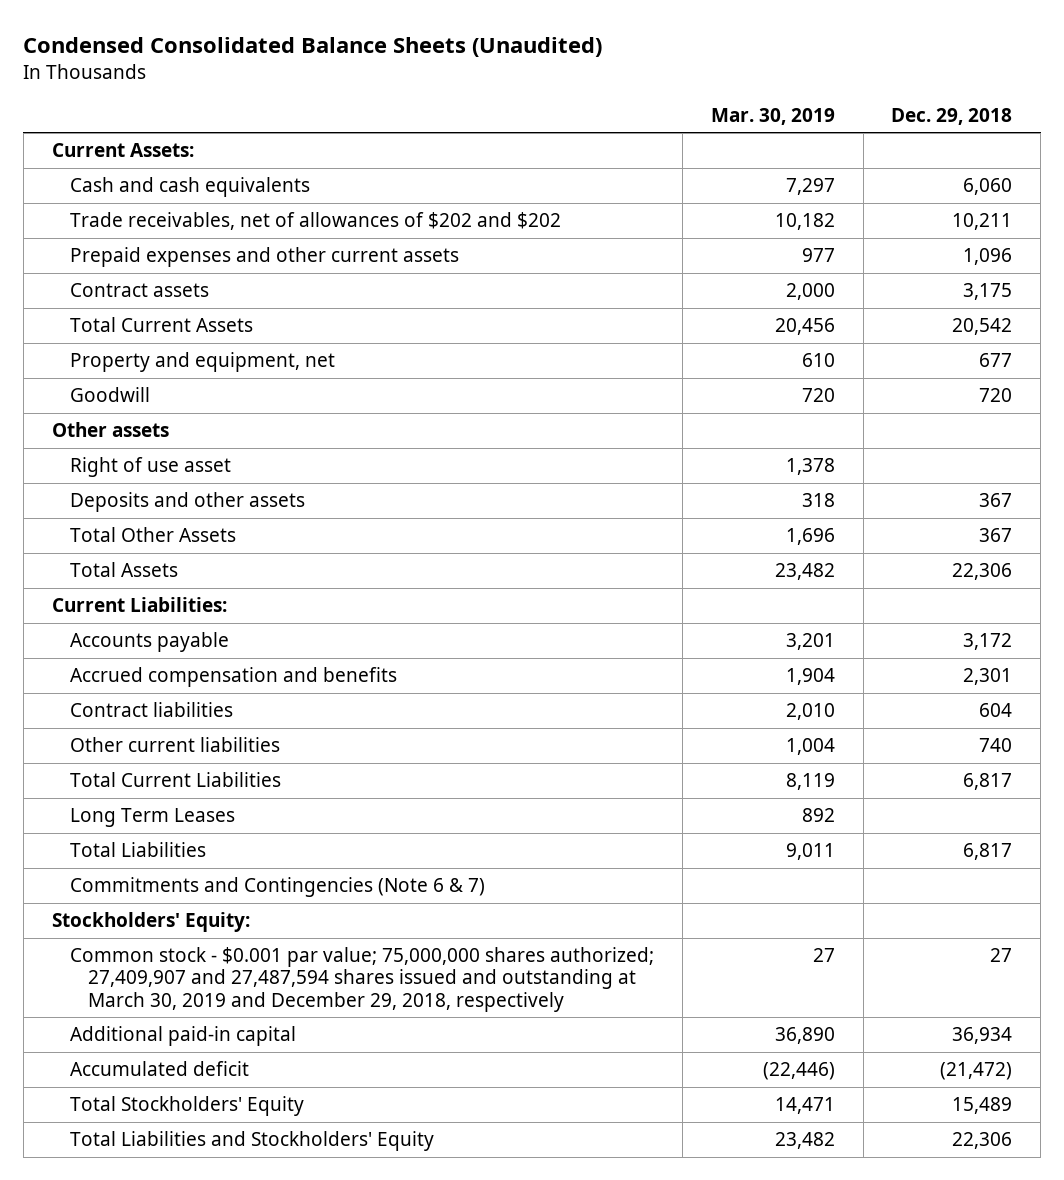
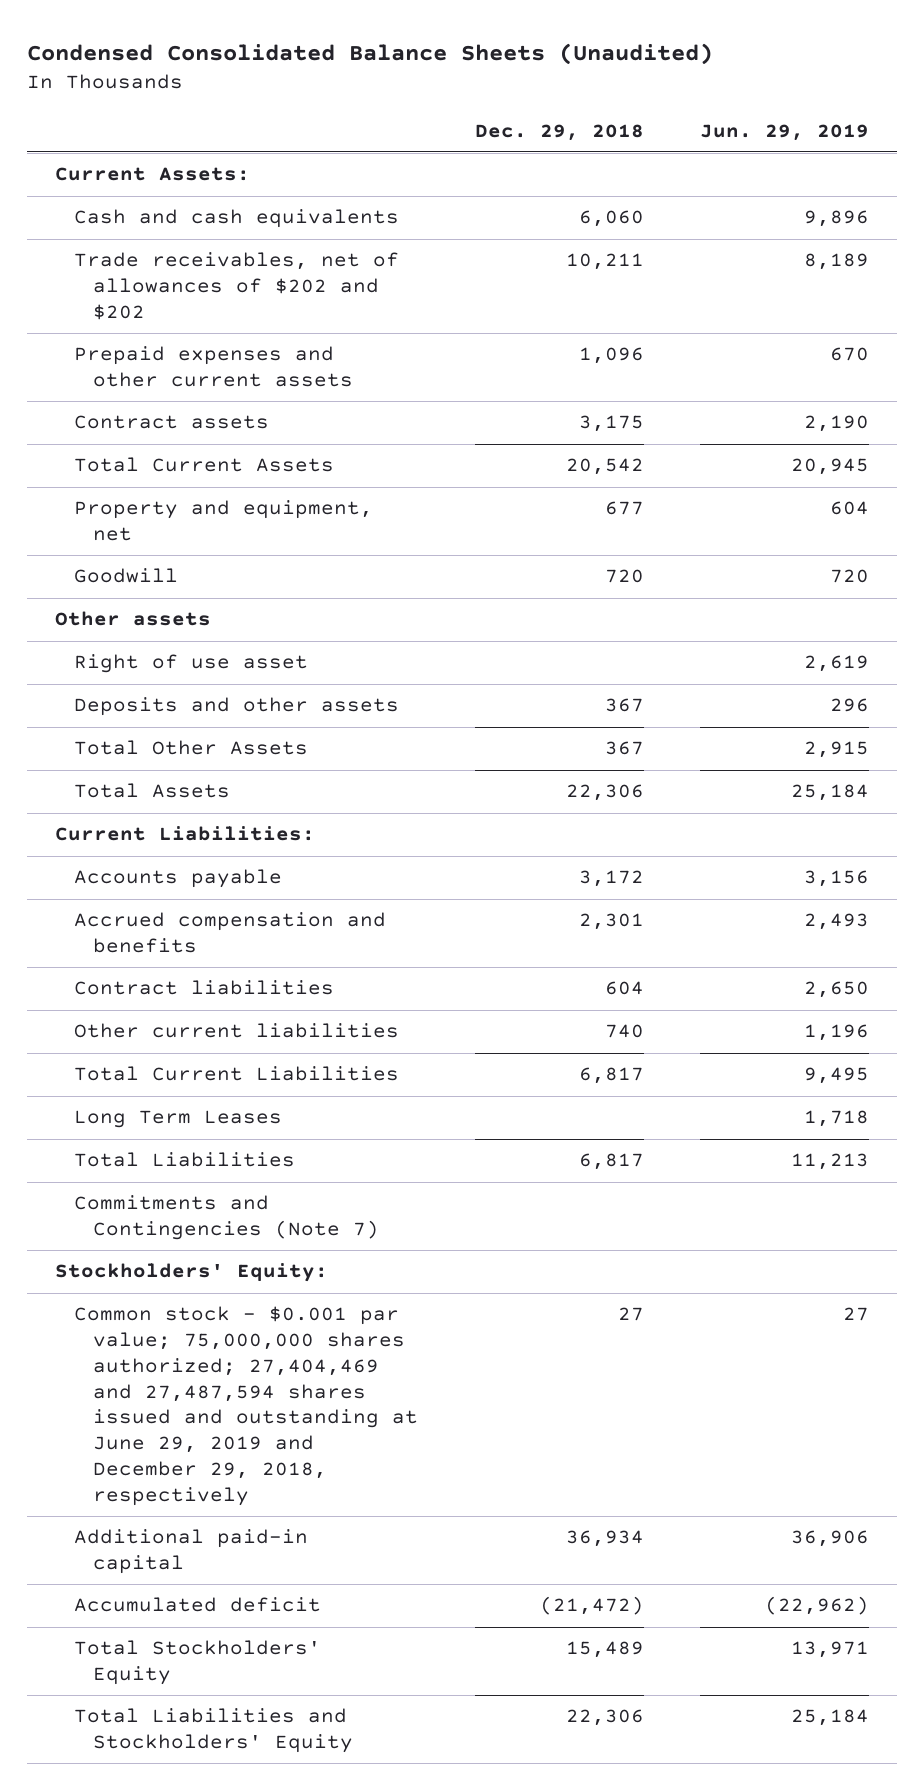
[710,107,835,125] Mar. 30, 2019 -> none
none -> [699,123,869,141] Jun. 29, 2019
[69,877,485,898] Commitments and Contingencies (Note 6 & 7) -> [74,1195,380,1241] Commitments and Contingencies (Note 7)
[69,947,654,1012] Common stock - $0.001 par value; 75,000,000 shares authorized; 27,409,907 and 27,487,594 shares issued and outstanding at March 30, 2019 and December 29, 2018, respectively -> [74,1306,419,1506] Common stock - $0.001 par value; 75,000,000 shares authorized; 27,404,469 and 27,487,594 shares issued and outstanding at June 29, 2019 and December 29, 2018, respectively

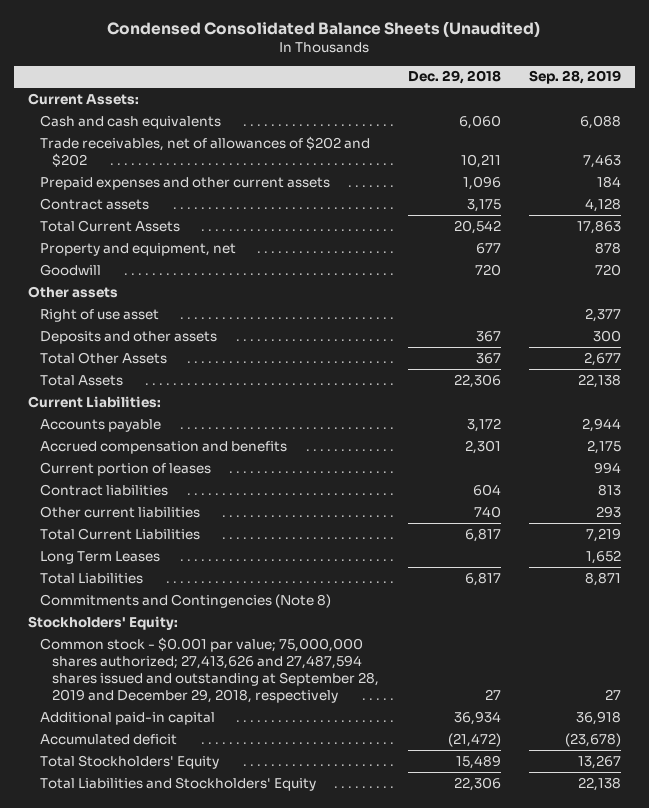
[699,123,869,141] Jun. 29, 2019 -> none
none -> [529,70,622,85] Sep. 28, 2019
none -> [40,461,212,476] Current portion of leases
[74,1195,380,1241] Commitments and Contingencies (Note 7) -> [40,593,332,608] Commitments and Contingencies (Note 8)
[74,1306,419,1506] Common stock - $0.001 par value; 75,000,000 shares authorized; 27,404,469 and 27,487,594 shares issued and outstanding at June 29, 2019 and December 29, 2018, respectively -> [40,636,380,704] Common stock - $0.001 par value; 75,000,000 shares authorized; 27,413,626 and 27,487,594 shares issued and outstanding at September 28, 2019 and December 29, 2018, respectively

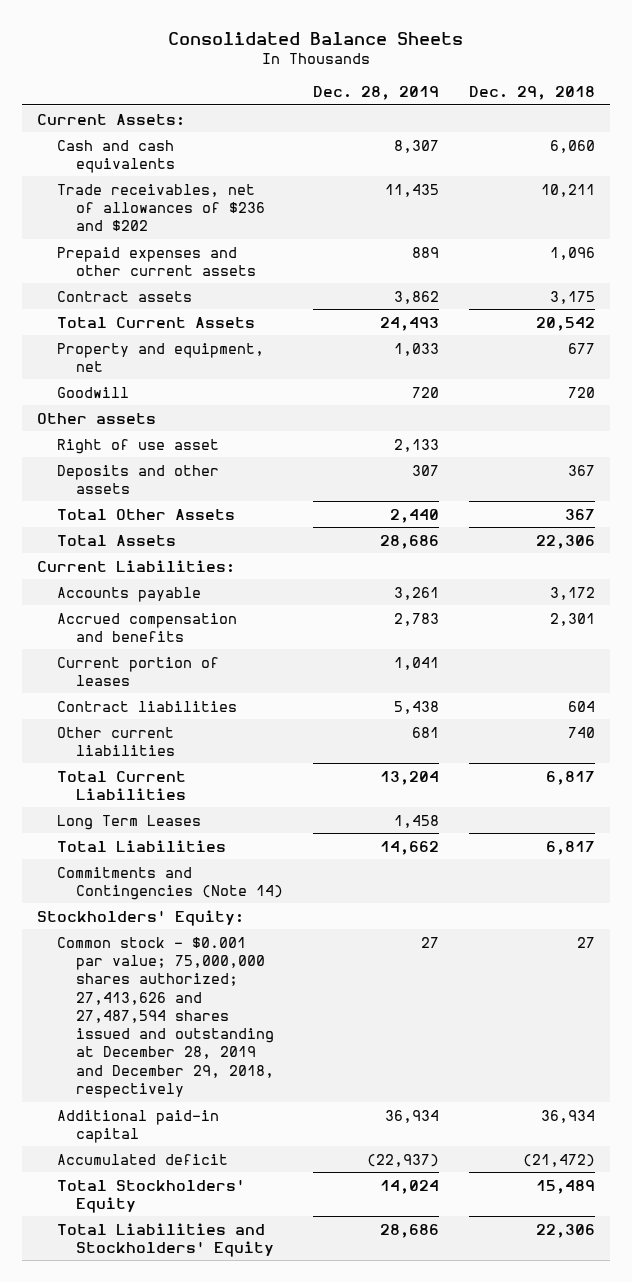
[107,21,541,38] Condensed Consolidated Balance Sheets (Unaudited) -> [167,31,463,45] Consolidated Balance Sheets
[529,70,622,85] Sep. 28, 2019 -> none
none -> [313,86,440,101] Dec. 28, 2019
[40,135,371,167] Trade receivables, net of allowances of $202 and $202 -> [56,183,266,232] Trade receivables, net of allowances of $236 and $202
[40,593,332,608] Commitments and Contingencies (Note 8) -> [56,866,284,900] Commitments and Contingencies (Note 14)
[40,636,380,704] Common stock - $0.001 par value; 75,000,000 shares authorized; 27,413,626 and 27,487,594 shares issued and outstanding at September 28, 2019 and December 29, 2018, respectively -> [56,936,275,1099] Common stock - $0.001 par value; 75,000,000 shares authorized; 27,413,626 and 27,487,594 shares issued and outstanding at December 28, 2019 and December 29, 2018, respectively

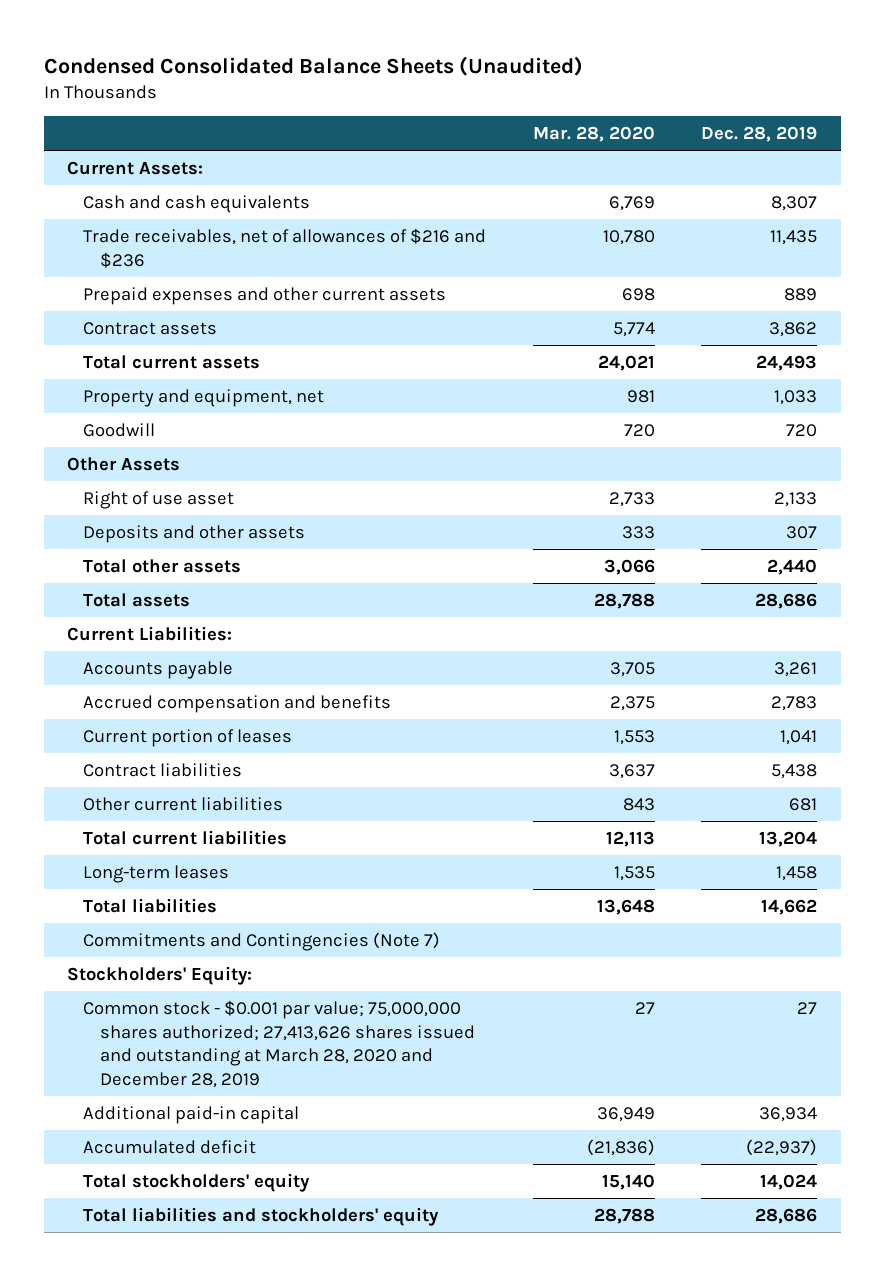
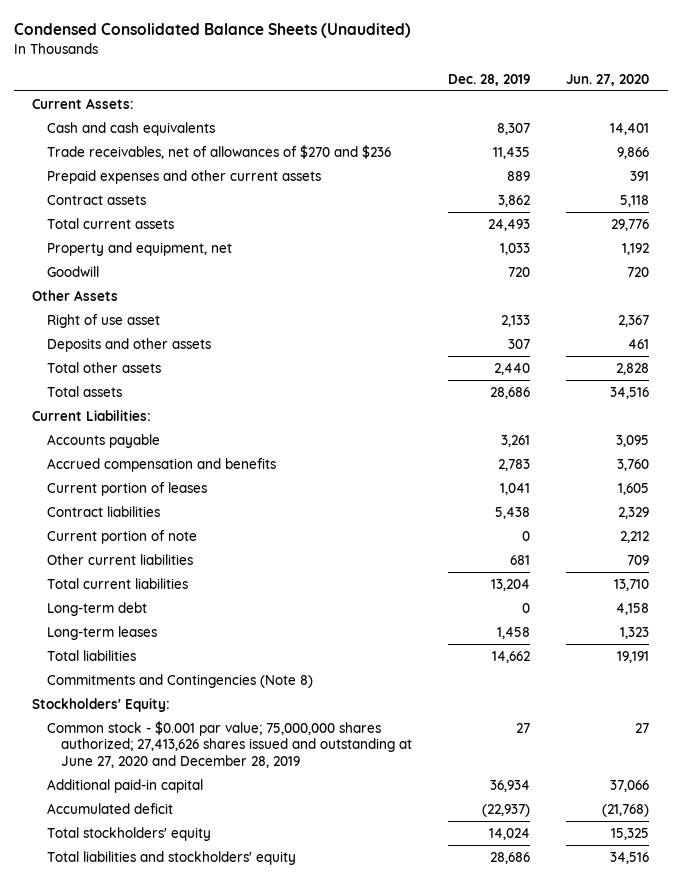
[532,126,655,143] Mar. 28, 2020 -> none
none -> [566,73,650,86] Jun. 27, 2020
[83,227,487,268] Trade receivables, net of allowances of $216 and $236 -> [46,144,391,159] Trade receivables, net of allowances of $270 and $236
none -> [46,529,197,544] Current portion of note
none -> [46,601,147,616] Long-term debt
[83,931,441,951] Commitments and Contingencies (Note 7) -> [46,673,313,688] Commitments and Contingencies (Note 8)
[83,999,475,1089] Common stock - $0.001 par value; 75,000,000 shares authorized; 27,413,626 shares issued and outstanding at March 28, 2020 and December 28, 2019 -> [46,720,413,768] Common stock - $0.001 par value; 75,000,000 shares authorized; 27,413,626 shares issued and outstanding at June 27, 2020 and December 28, 2019

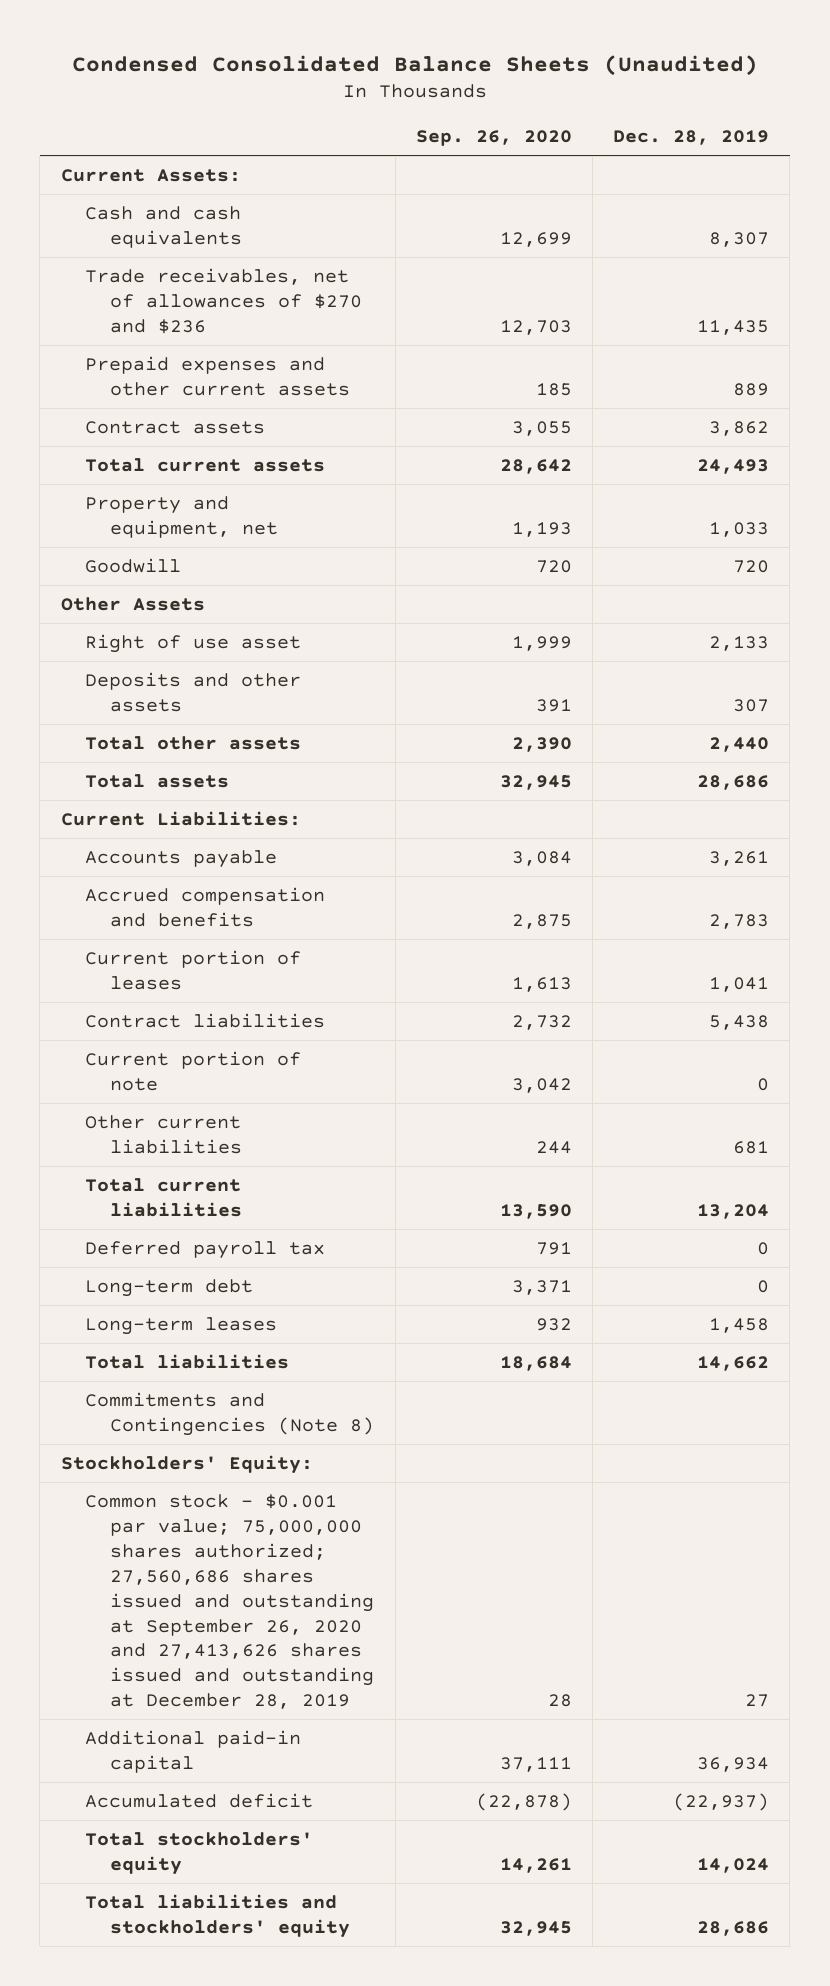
[566,73,650,86] Jun. 27, 2020 -> none
none -> [415,130,572,147] Sep. 26, 2020
none -> [85,1240,326,1259] Deferred payroll tax
[46,720,413,768] Common stock - $0.001 par value; 75,000,000 shares authorized; 27,413,626 shares issued and outstanding at June 27, 2020 and December 28, 2019 -> [85,1493,375,1710] Common stock - $0.001 par value; 75,000,000 shares authorized; 27,560,686 shares issued and outstanding at September 26, 2020 and 27,413,626 shares issued and outstanding at December 28, 2019

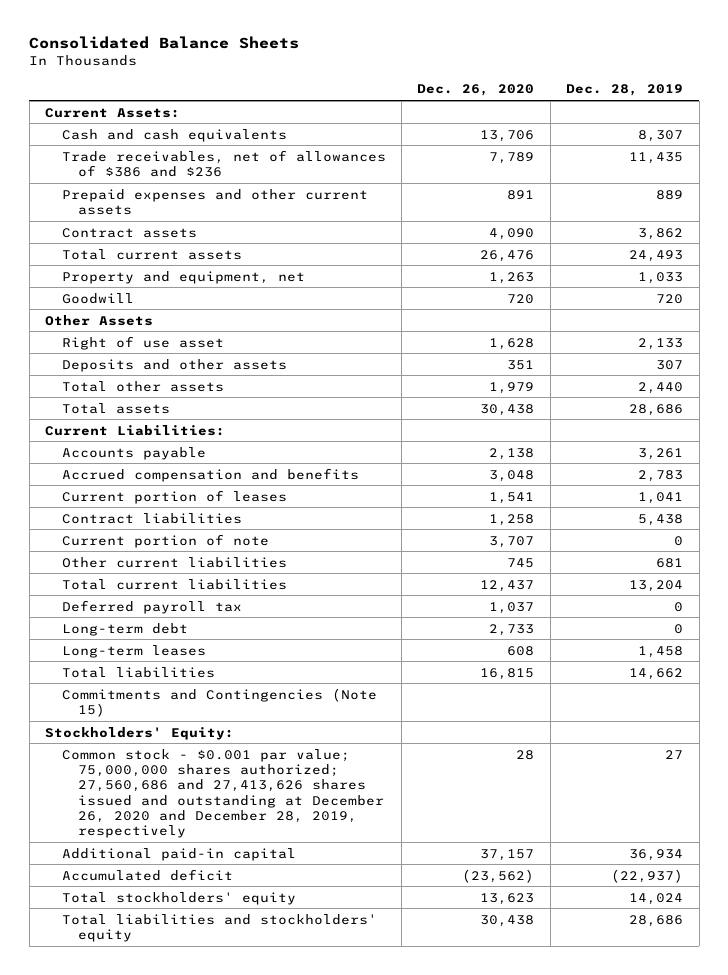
[71,54,758,76] Condensed Consolidated Balance Sheets (Unaudited) -> [29,36,300,50] Consolidated Balance Sheets
[415,130,572,147] Sep. 26, 2020 -> none
none -> [417,84,535,97] Dec. 26, 2020
[85,267,363,334] Trade receivables, net of allowances of $270 and $236 -> [61,149,386,177] Trade receivables, net of allowances of $386 and $236
[85,1391,375,1436] Commitments and Contingencies (Note 8) -> [61,687,377,717] Commitments and Contingencies (Note 15)
[85,1493,375,1710] Common stock - $0.001 par value; 75,000,000 shares authorized; 27,560,686 shares issued and outstanding at September 26, 2020 and 27,413,626 shares issued and outstanding at December 28, 2019 -> [61,748,385,839] Common stock - $0.001 par value; 75,000,000 shares authorized; 27,560,686 and 27,413,626 shares issued and outstanding at December 26, 2020 and December 28, 2019, respectively

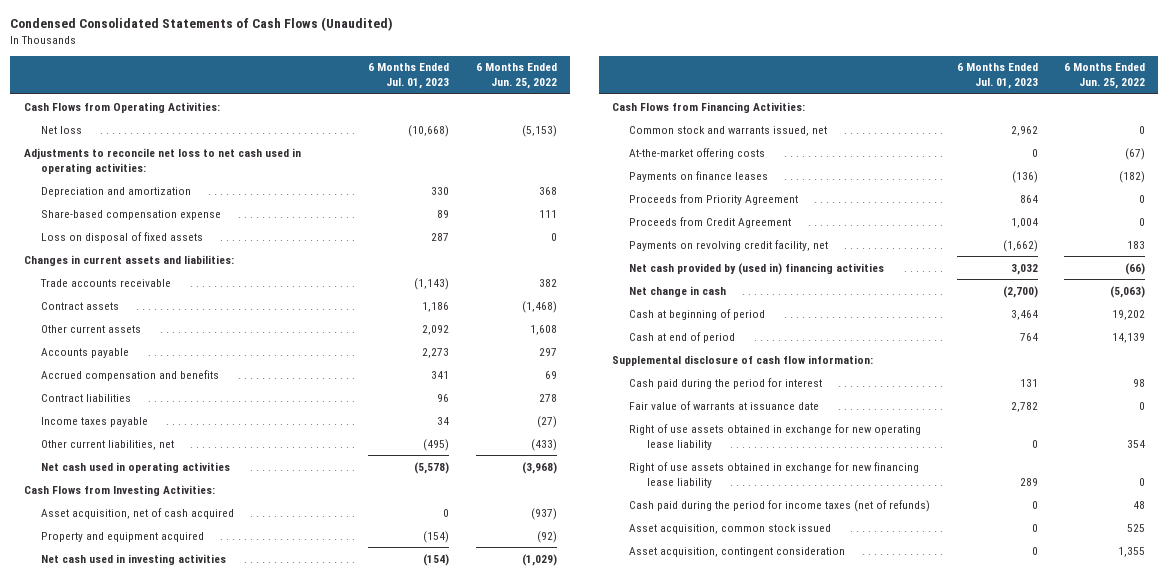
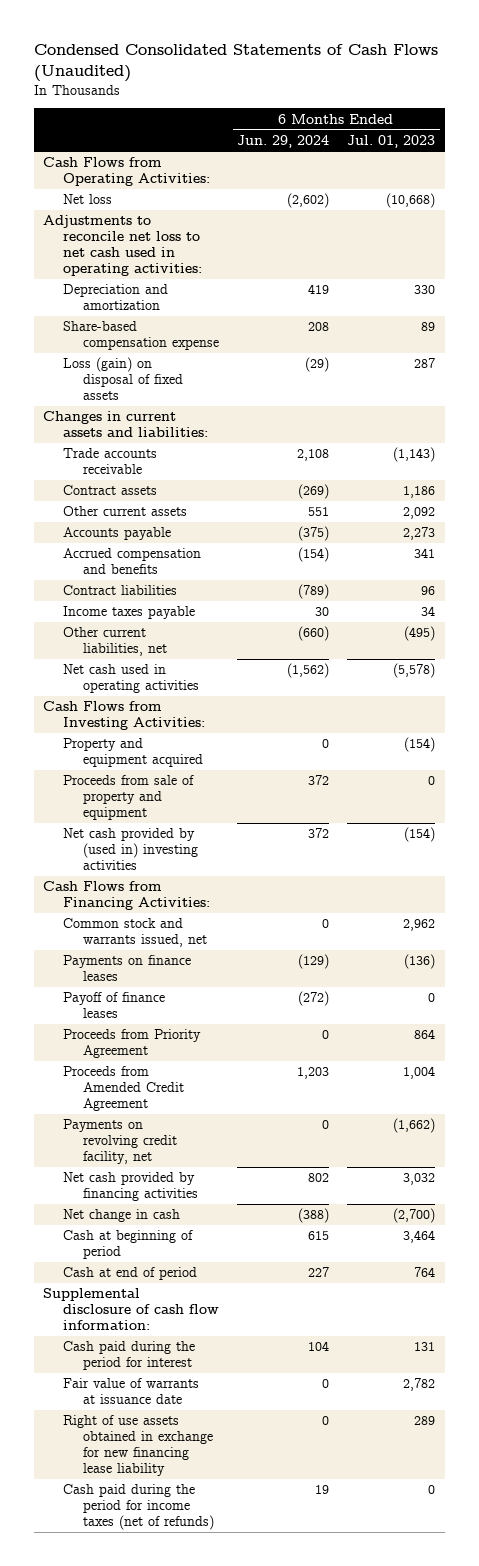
[475,63,557,90] 6 Months Ended Jun. 25, 2022 -> none
none -> [237,135,330,149] Jun. 29, 2024
[40,231,203,243] Loss on disposal of fixed assets -> [62,357,183,400] Loss (gain) on disposal of fixed assets
[40,507,234,519] Asset acquisition, net of cash acquired -> none
none -> [62,775,194,820] Proceeds from sale of property and equipment
[40,553,226,565] Net cash used in investing activities -> [62,828,198,870] Net cash provided by (used in) investing activities
[629,147,766,159] At-the-market offering costs -> none
none -> [62,992,165,1019] Payoff of finance leases
[629,216,792,228] Proceeds from Credit Agreement -> [62,1066,184,1111] Proceeds from Amended Credit Agreement
[629,262,885,275] Net cash provided by (used in) financing activities -> [62,1172,198,1202] Net cash provided by financing activities
[629,423,922,450] Right of use assets obtained in exchange for new operating lease liability -> none
[629,523,832,534] Asset acquisition, common stock issued -> none
[629,546,846,557] Asset acquisition, contingent consideration -> none

